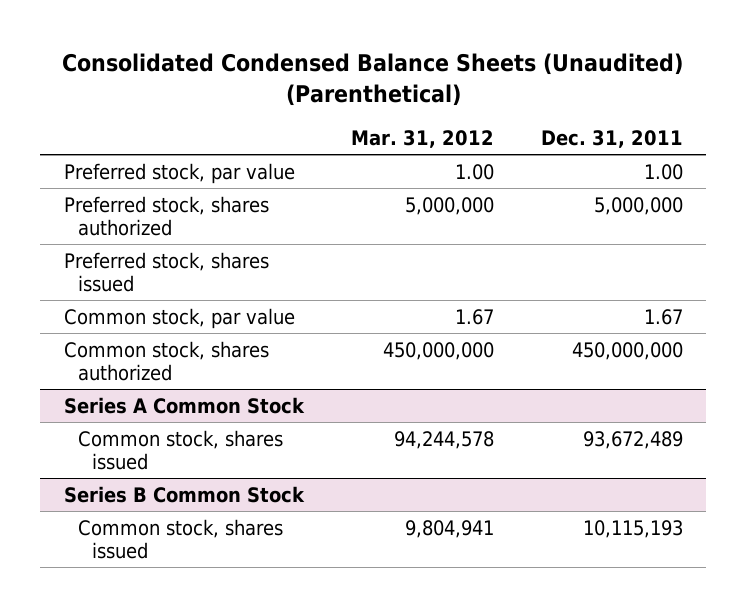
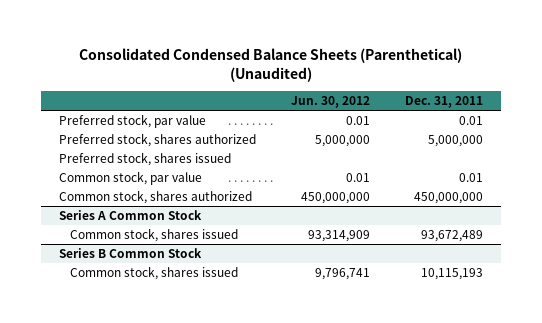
[62,53,684,106] Consolidated Condensed Balance Sheets (Unaudited) (Parenthetical) -> [78,48,462,83] Consolidated Condensed Balance Sheets (Parenthetical) (Unaudited)
[350,130,494,149] Mar. 31, 2012 -> none
none -> [290,96,370,109] Jun. 30, 2012
[643,163,683,180] 1.00 -> [459,115,484,125] 0.01
[643,308,683,325] 1.67 -> [459,172,484,182] 0.01

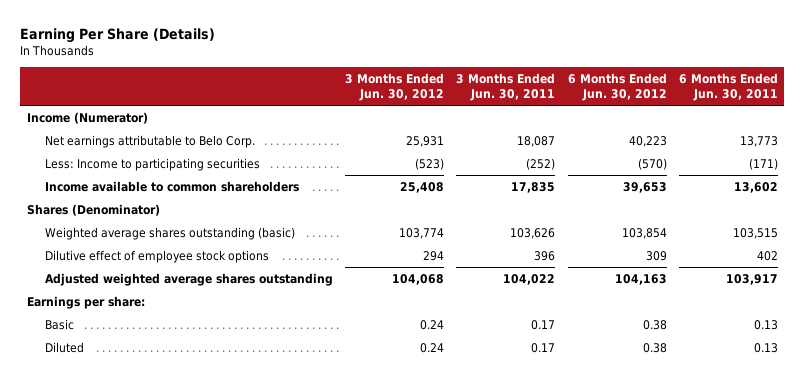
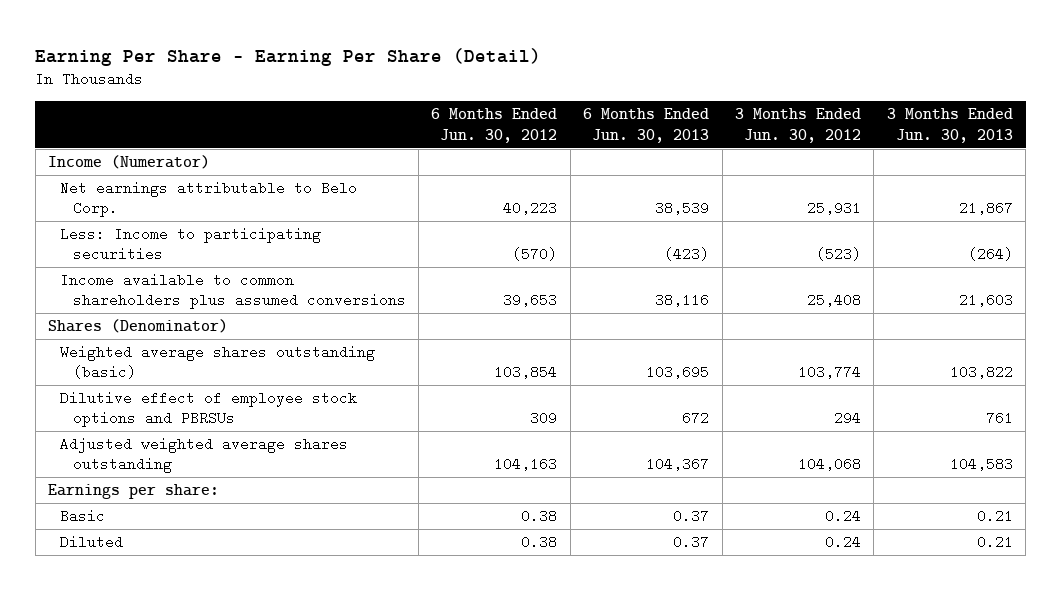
[20,28,216,44] Earning Per Share (Details) -> [35,47,542,66] Earning Per Share - Earning Per Share (Detail)
[456,73,556,102] 3 Months Ended Jun. 30, 2011 -> none
[678,73,778,102] 6 Months Ended Jun. 30, 2011 -> none
none -> [583,108,710,143] 6 Months Ended Jun. 30, 2013
none -> [886,108,1013,143] 3 Months Ended Jun. 30, 2013
[44,180,299,192] Income available to common shareholders -> [60,273,406,310] Income available to common shareholders plus assumed conversions
[44,249,269,263] Dilutive effect of employee stock options -> [60,391,358,428] Dilutive effect of employee stock options and PBRSUs

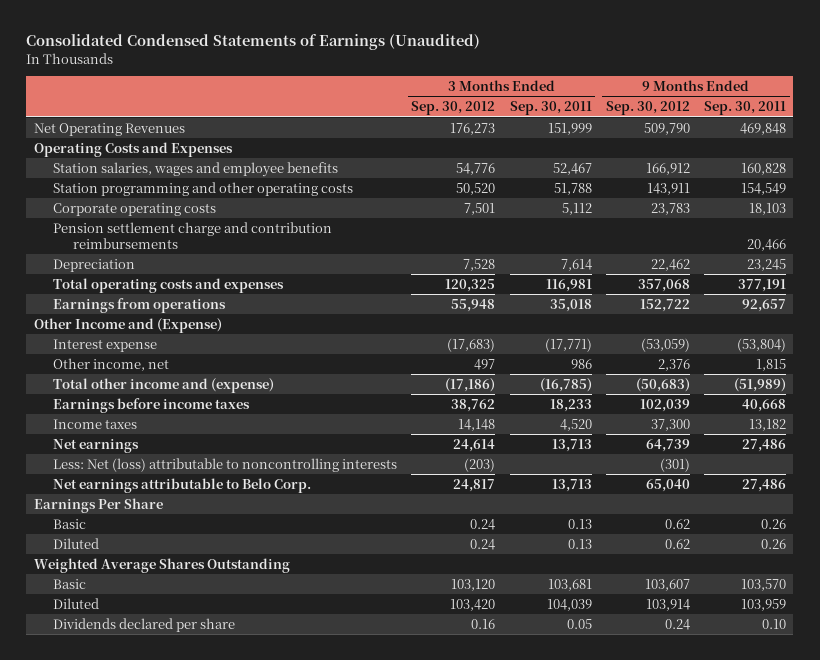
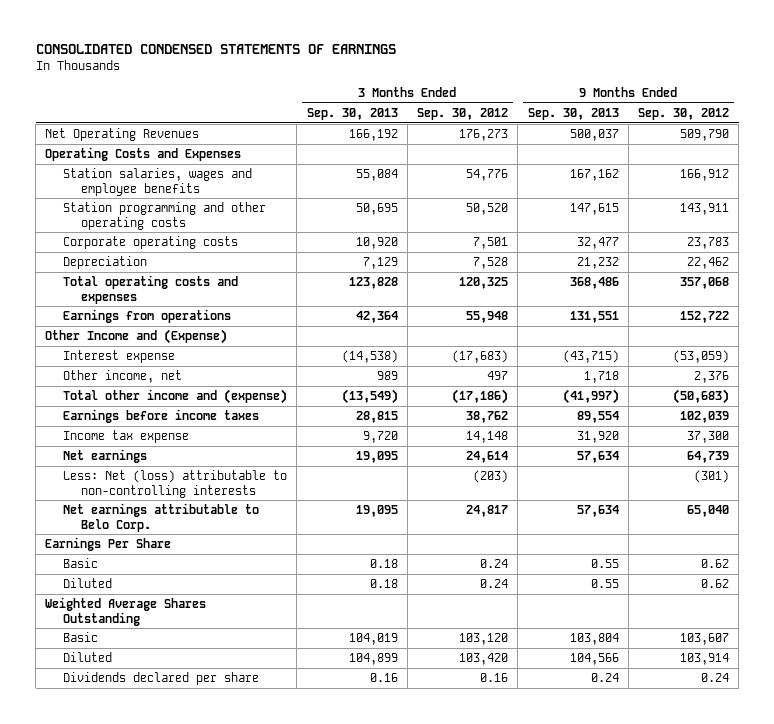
[26,34,481,51] Consolidated Condensed Statements of Earnings (Unaudited) -> [35,44,396,55] CONSOLIDATED CONDENSED STATEMENTS OF EARNINGS
[509,101,592,116] Sep. 30, 2011 -> none
[704,101,787,116] Sep. 30, 2011 -> none
none -> [306,107,398,120] Sep. 30, 2013
none -> [527,107,619,120] Sep. 30, 2013
[53,221,333,249] Pension settlement charge and contribution reimbursements -> none
[53,418,138,429] Income taxes -> [63,430,190,444] Income tax expense
[53,457,398,472] Less: Net (loss) attributable to noncontrolling interests -> [63,470,288,498] Less: Net (loss) attributable to non-controlling interests

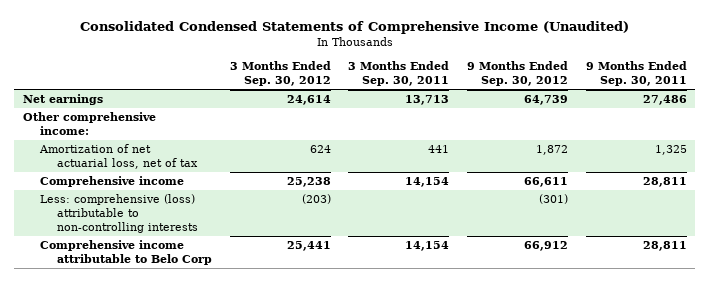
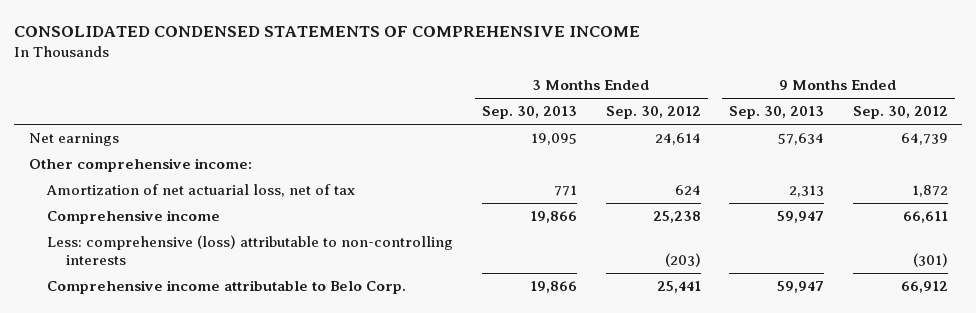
[79,21,629,35] Consolidated Condensed Statements of Comprehensive Income (Unaudited) -> [14,26,641,38] CONSOLIDATED CONDENSED STATEMENTS OF COMPREHENSIVE INCOME
[348,61,450,87] 3 Months Ended Sep. 30, 2011 -> none
[585,61,687,87] 9 Months Ended Sep. 30, 2011 -> none
none -> [481,106,577,120] Sep. 30, 2013
none -> [729,106,825,120] Sep. 30, 2013
[39,239,212,265] Comprehensive income attributable to Belo Corp -> [47,280,407,295] Comprehensive income attributable to Belo Corp.

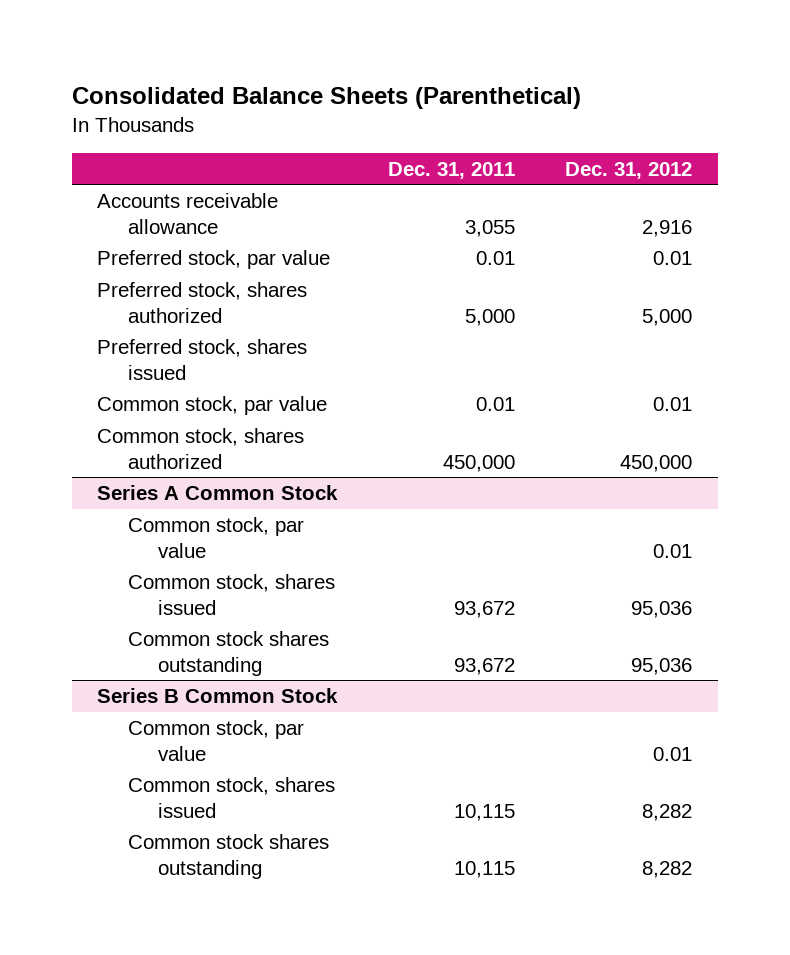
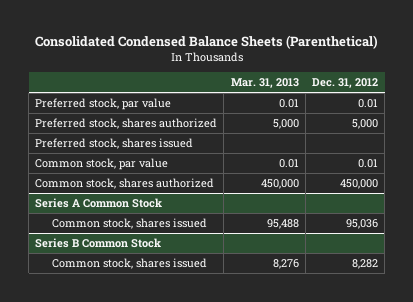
[71,86,581,109] Consolidated Balance Sheets (Parenthetical) -> [34,34,378,49] Consolidated Condensed Balance Sheets (Parenthetical)
[387,161,515,179] Dec. 31, 2011 -> none
none -> [230,78,299,89] Mar. 31, 2013
[97,192,279,234] Accounts receivable allowance -> none
[127,516,304,558] Common stock, par value -> none
[127,630,329,676] Common stock shares outstanding -> none
[127,719,304,761] Common stock, par value -> none
[127,833,329,879] Common stock shares outstanding -> none

